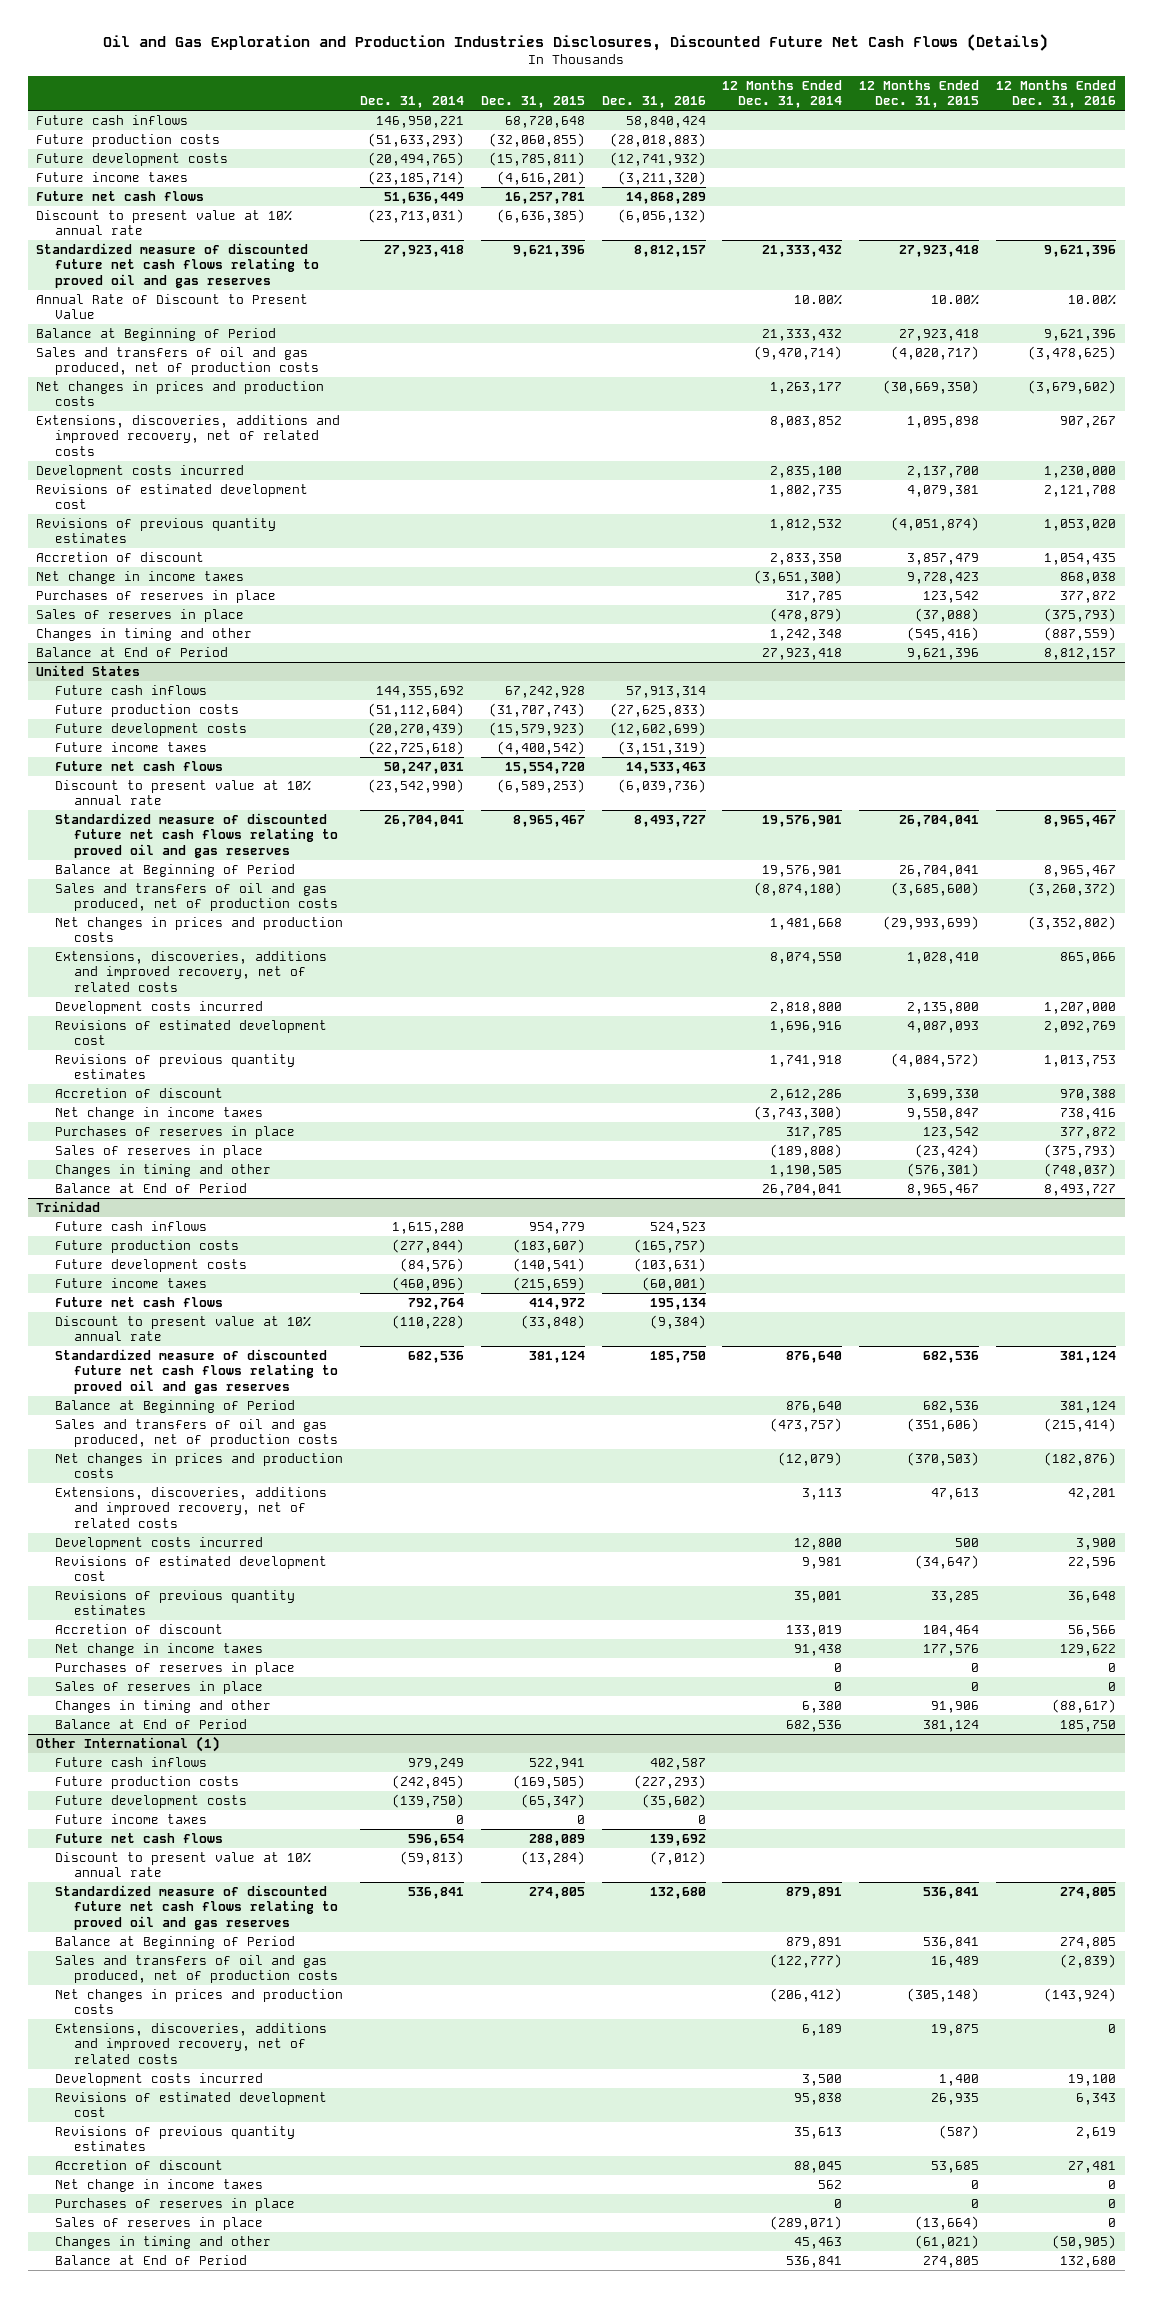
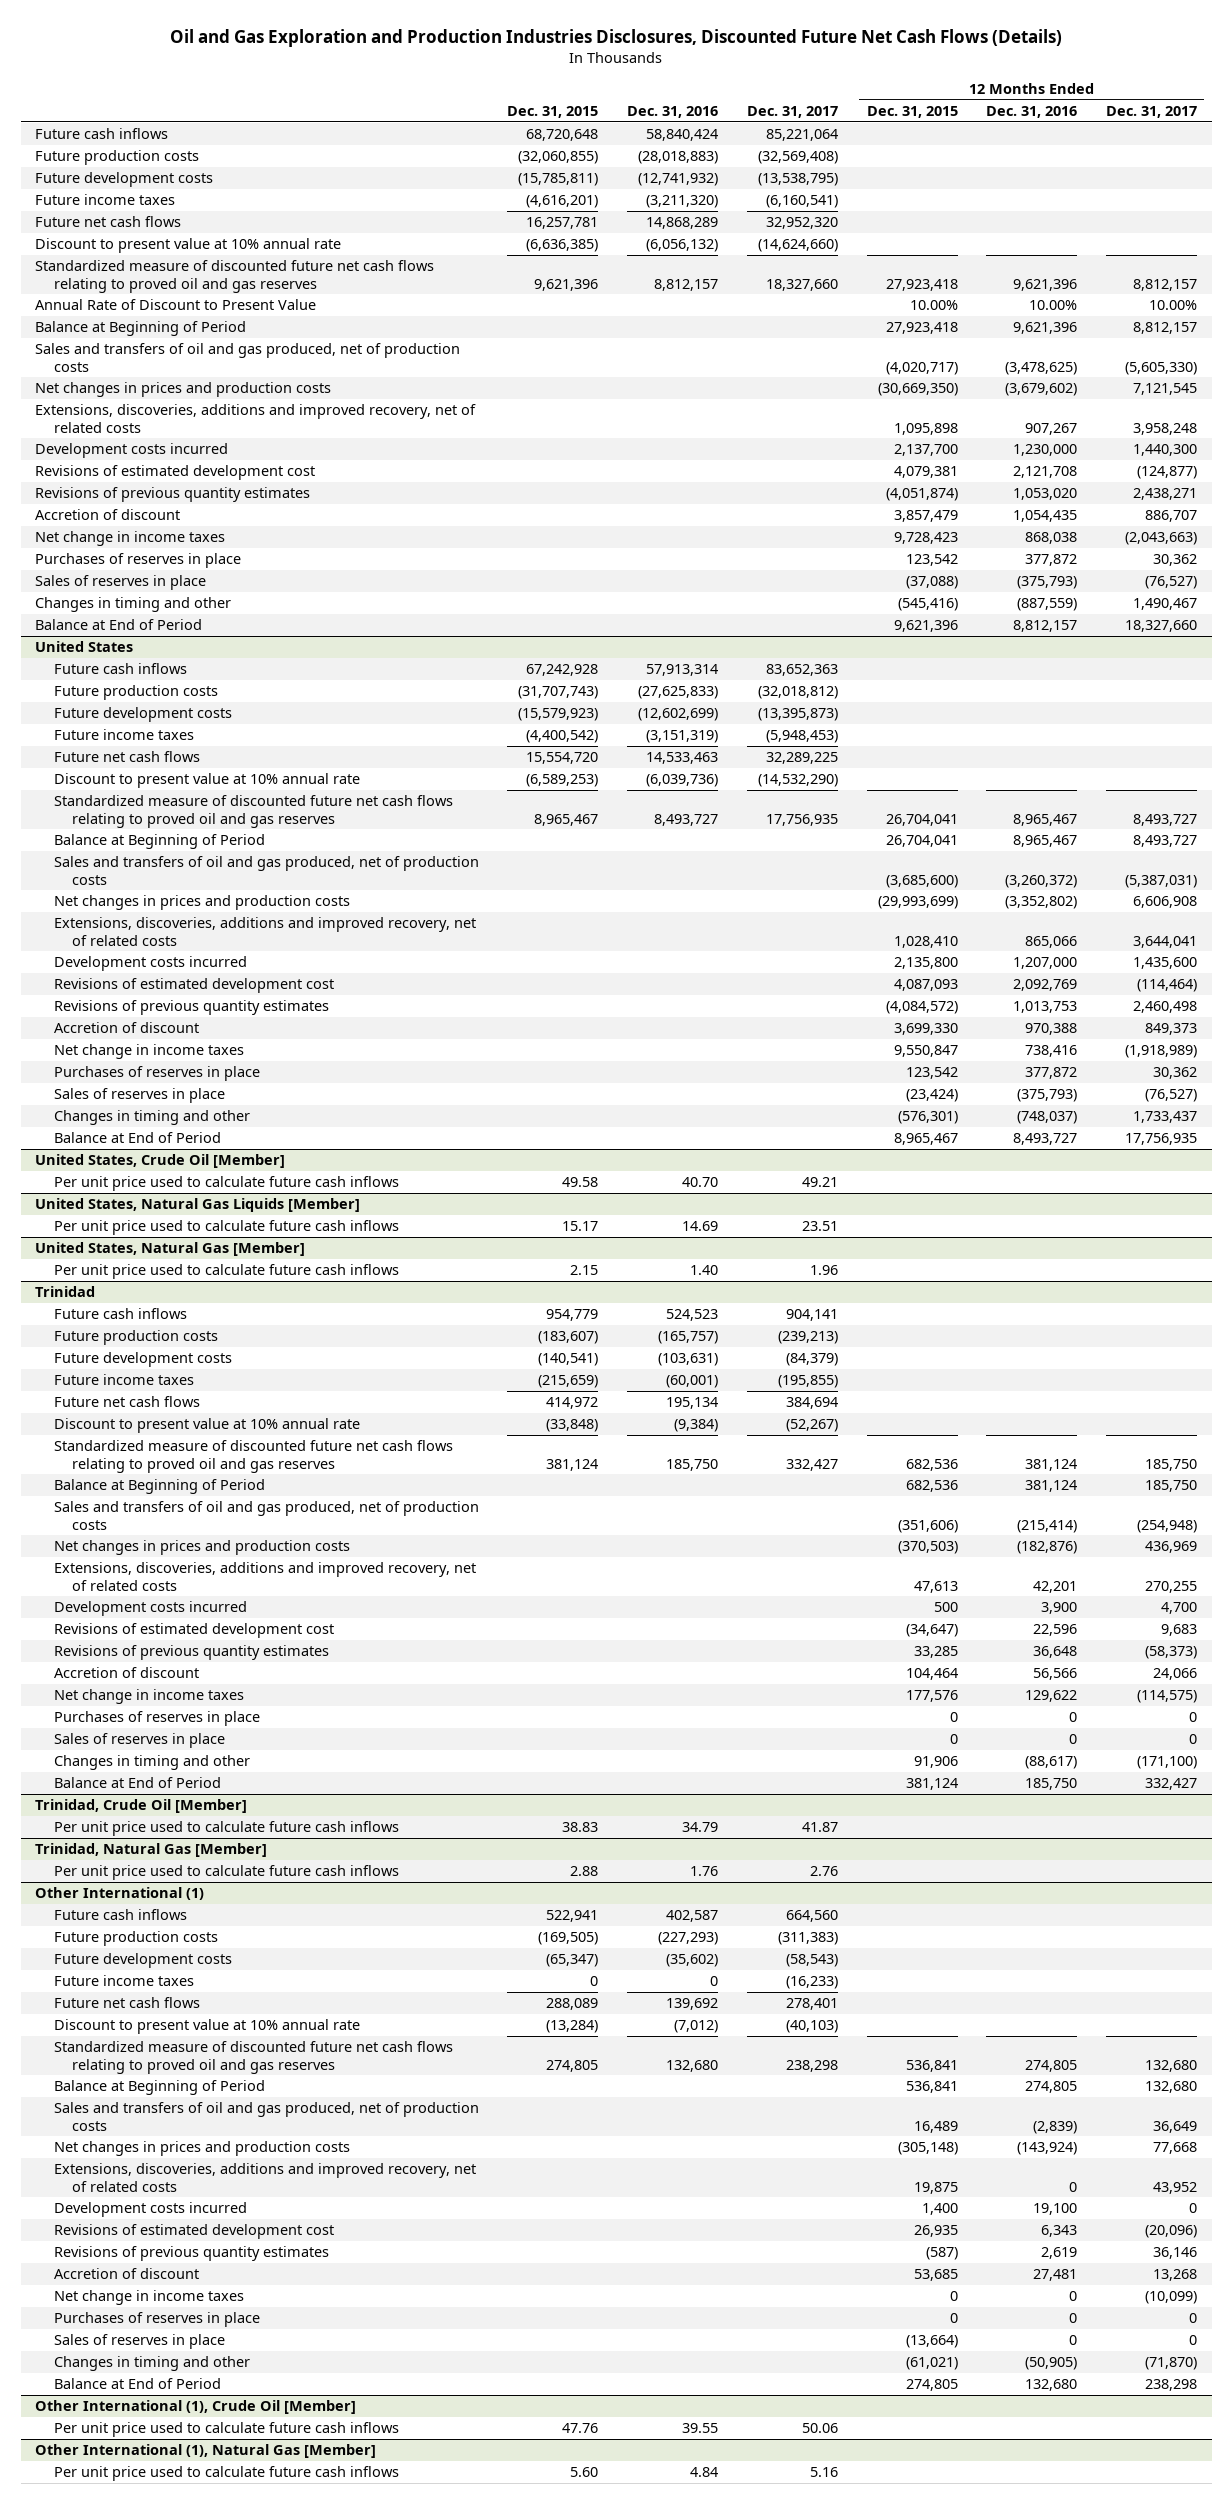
[359,96,464,109] Dec. 31, 2014 -> none
[722,79,843,109] 12 Months Ended Dec. 31, 2014 -> none
none -> [746,106,838,119] Dec. 31, 2017
none -> [1106,106,1198,119] Dec. 31, 2017
none -> [35,1154,286,1169] United States, Crude Oil [Member]
none -> [53,1176,399,1192] Per unit price used to calculate future cash inflows
none -> [35,1198,361,1213] United States, Natural Gas Liquids [Member]
none -> [53,1220,399,1236] Per unit price used to calculate future cash inflows
none -> [35,1242,306,1257] United States, Natural Gas [Member]
none -> [53,1264,399,1280] Per unit price used to calculate future cash inflows
none -> [35,1799,248,1814] Trinidad, Crude Oil [Member]
none -> [53,1821,399,1837] Per unit price used to calculate future cash inflows
none -> [35,1843,268,1858] Trinidad, Natural Gas [Member]
none -> [53,1865,399,1881] Per unit price used to calculate future cash inflows
none -> [35,2400,357,2415] Other International (1), Crude Oil [Member]
none -> [53,2422,399,2438] Per unit price used to calculate future cash inflows
none -> [35,2444,377,2459] Other International (1), Natural Gas [Member]
none -> [53,2466,399,2482] Per unit price used to calculate future cash inflows

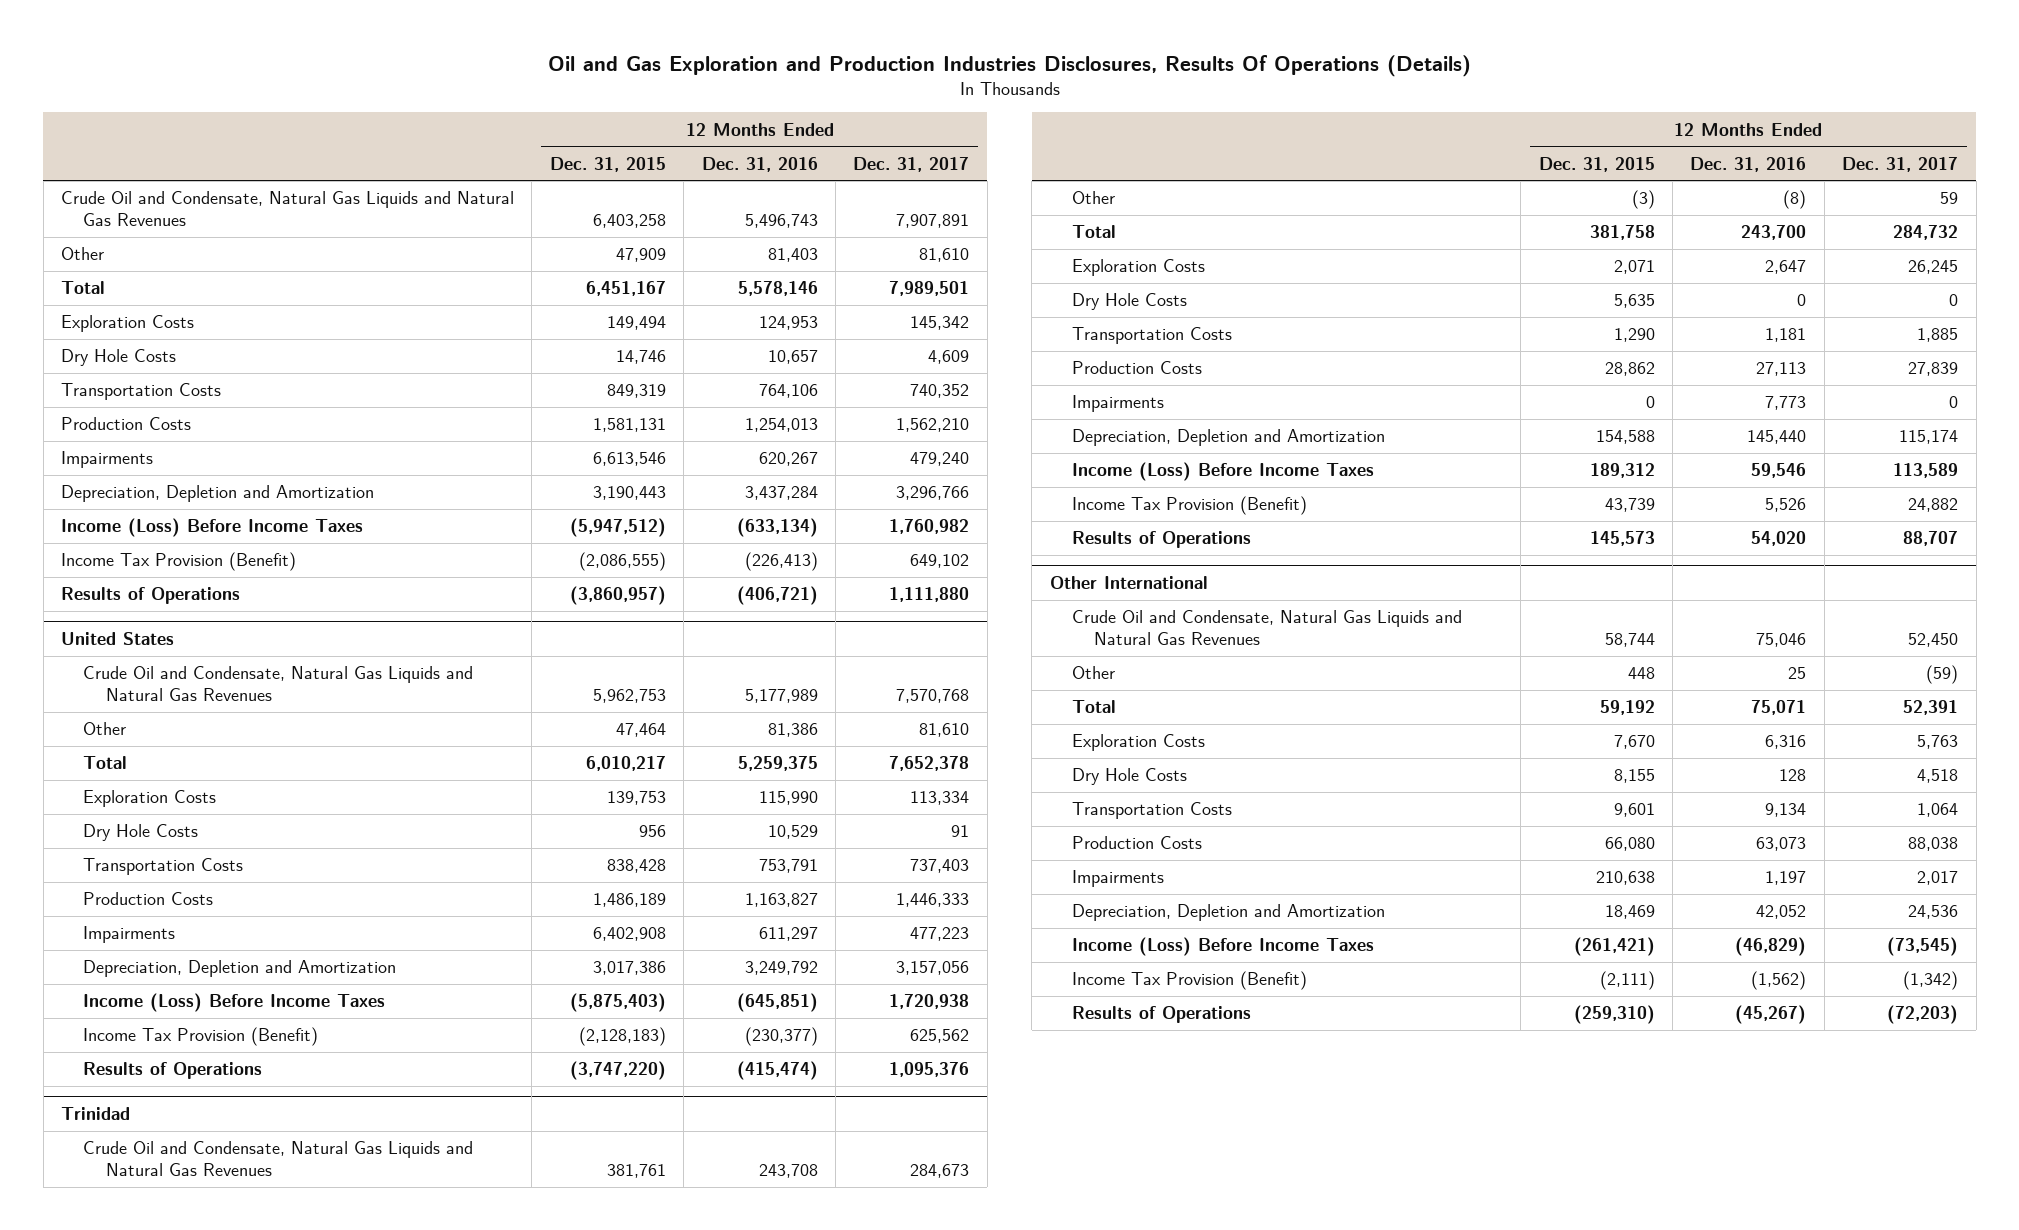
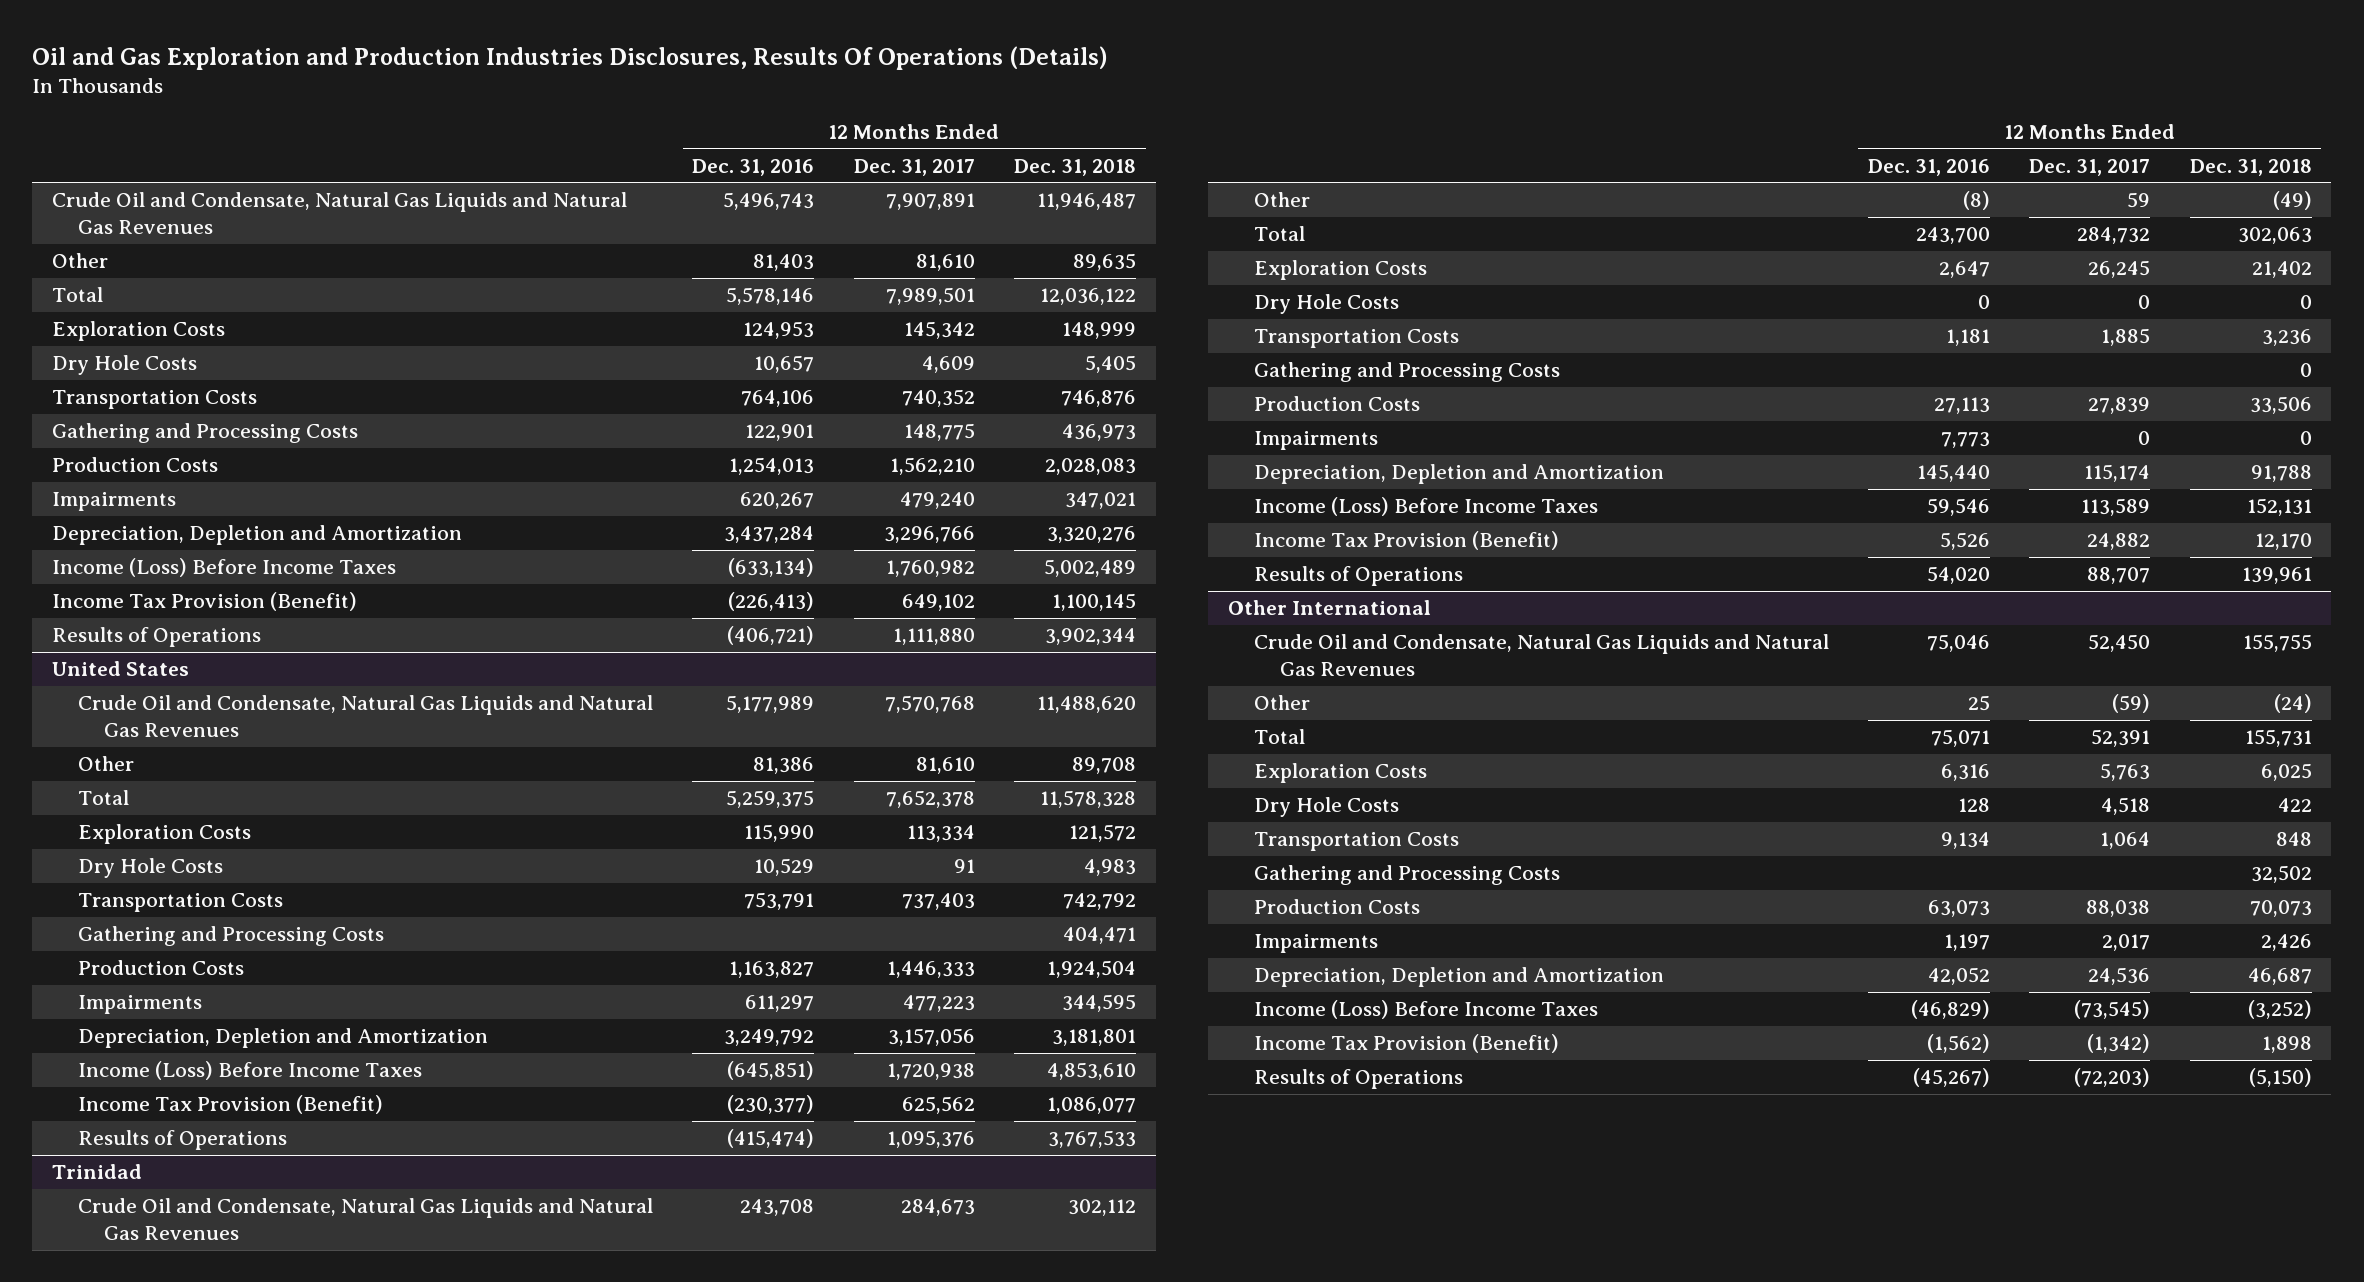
[549,156,666,172] Dec. 31, 2015 -> none
none -> [1013,158,1136,176] Dec. 31, 2018
none -> [52,423,359,444] Gathering and Processing Costs
none -> [78,926,385,947] Gathering and Processing Costs
none -> [1253,362,1560,383] Gathering and Processing Costs
none -> [1253,865,1560,886] Gathering and Processing Costs

